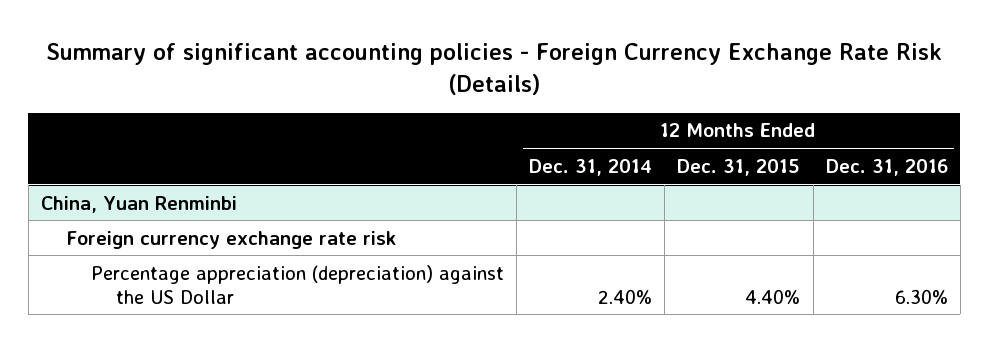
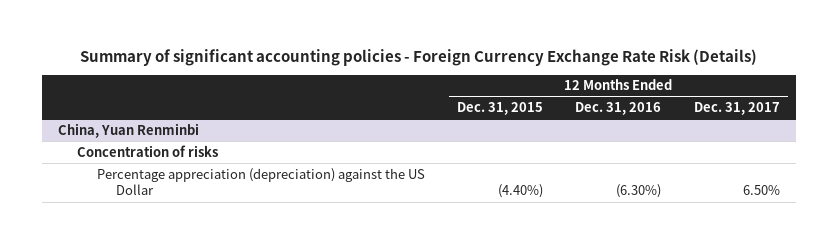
[529,158,653,176] Dec. 31, 2014 -> none
none -> [693,102,780,116] Dec. 31, 2017
[65,230,396,249] Foreign currency exchange rate risk -> [77,144,219,157] Concentration of risks
[745,288,801,304] 4.40% -> [497,184,543,199] (4.40%)
[894,288,948,304] 6.30% -> [616,184,662,199] (6.30%)

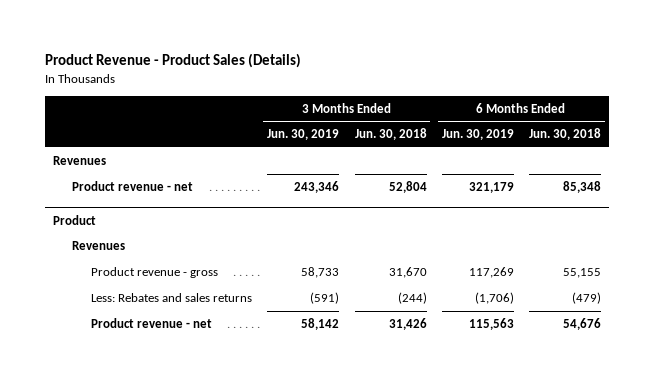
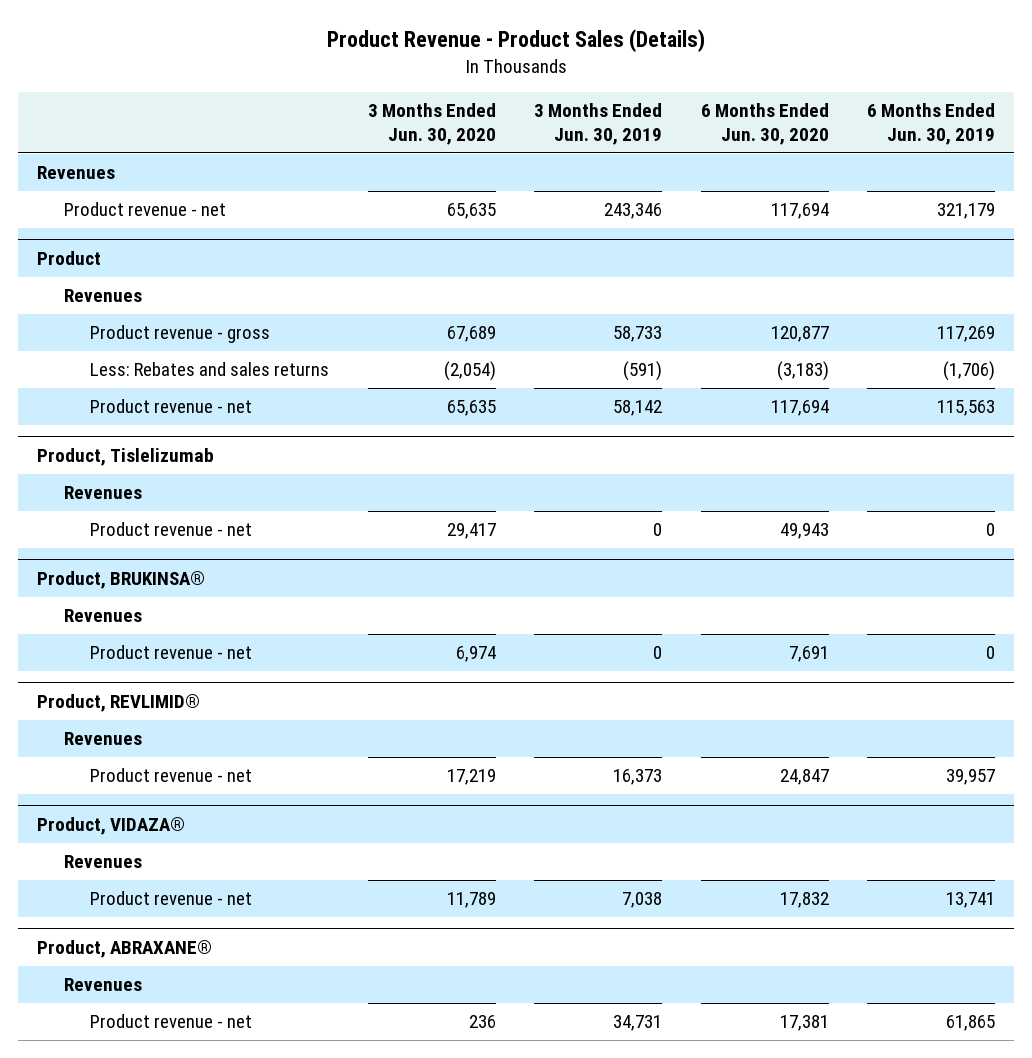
[354,128,427,141] Jun. 30, 2018 -> none
[529,128,602,141] Jun. 30, 2018 -> none
none -> [367,103,496,146] 3 Months Ended Jun. 30, 2020
none -> [700,103,829,146] 6 Months Ended Jun. 30, 2020
none -> [36,448,214,467] Product, Tislelizumab
none -> [63,486,142,500] Revenues
none -> [90,522,253,537] Product revenue - net
none -> [36,571,205,590] Product, BRUKINSA®
none -> [63,609,142,623] Revenues
none -> [90,645,253,660] Product revenue - net
none -> [36,694,200,713] Product, REVLIMID®
none -> [63,732,142,746] Revenues
none -> [90,768,253,783] Product revenue - net
none -> [36,817,185,836] Product, VIDAZA®
none -> [63,855,142,869] Revenues
none -> [90,891,253,906] Product revenue - net
none -> [36,940,212,959] Product, ABRAXANE®
none -> [63,978,142,992] Revenues
none -> [90,1014,253,1029] Product revenue - net

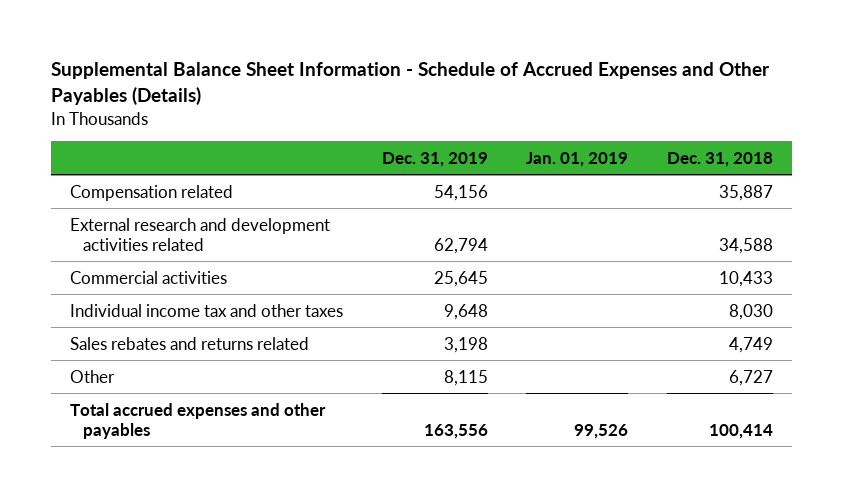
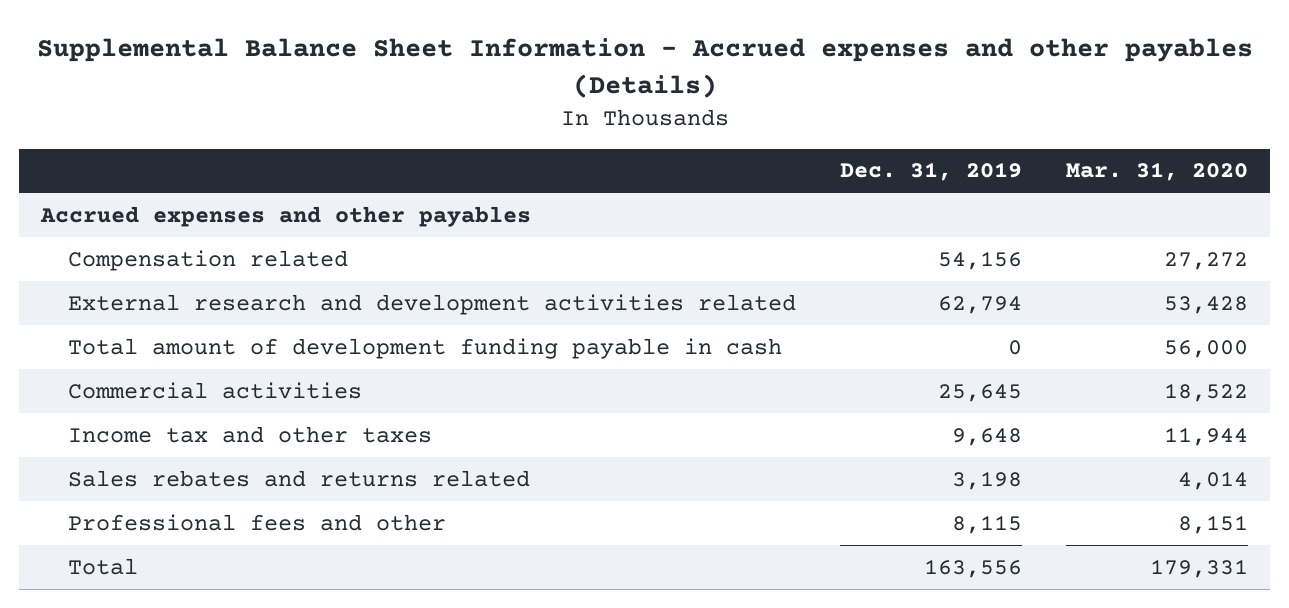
[50,62,770,106] Supplemental Balance Sheet Information - Schedule of Accrued Expenses and Other Payables (Details) -> [36,38,1253,98] Supplemental Balance Sheet Information - Accrued expenses and other payables (Details)
[526,151,629,167] Jan. 01, 2019 -> none
[666,151,773,167] Dec. 31, 2018 -> none
none -> [1066,162,1249,182] Mar. 31, 2020
none -> [40,205,532,227] Accrued expenses and other payables
none -> [68,337,783,359] Total amount of development funding payable in cash
[69,303,343,317] Individual income tax and other taxes -> [68,425,433,443] Income tax and other taxes
[69,369,115,383] Other -> [68,513,447,531] Professional fees and other
[69,402,326,439] Total accrued expenses and other payables -> [68,557,139,575] Total

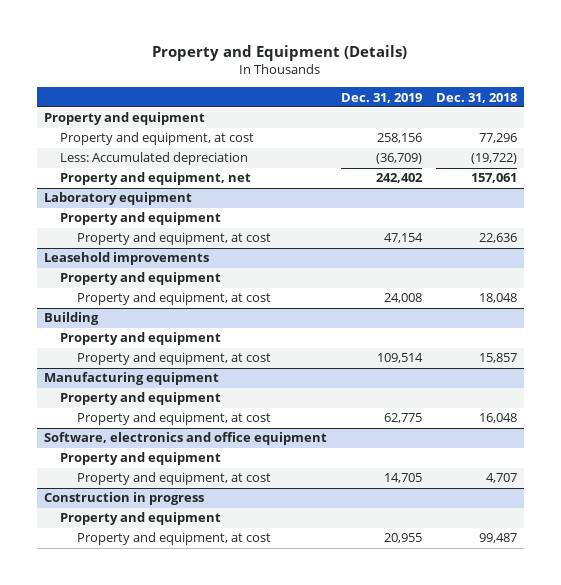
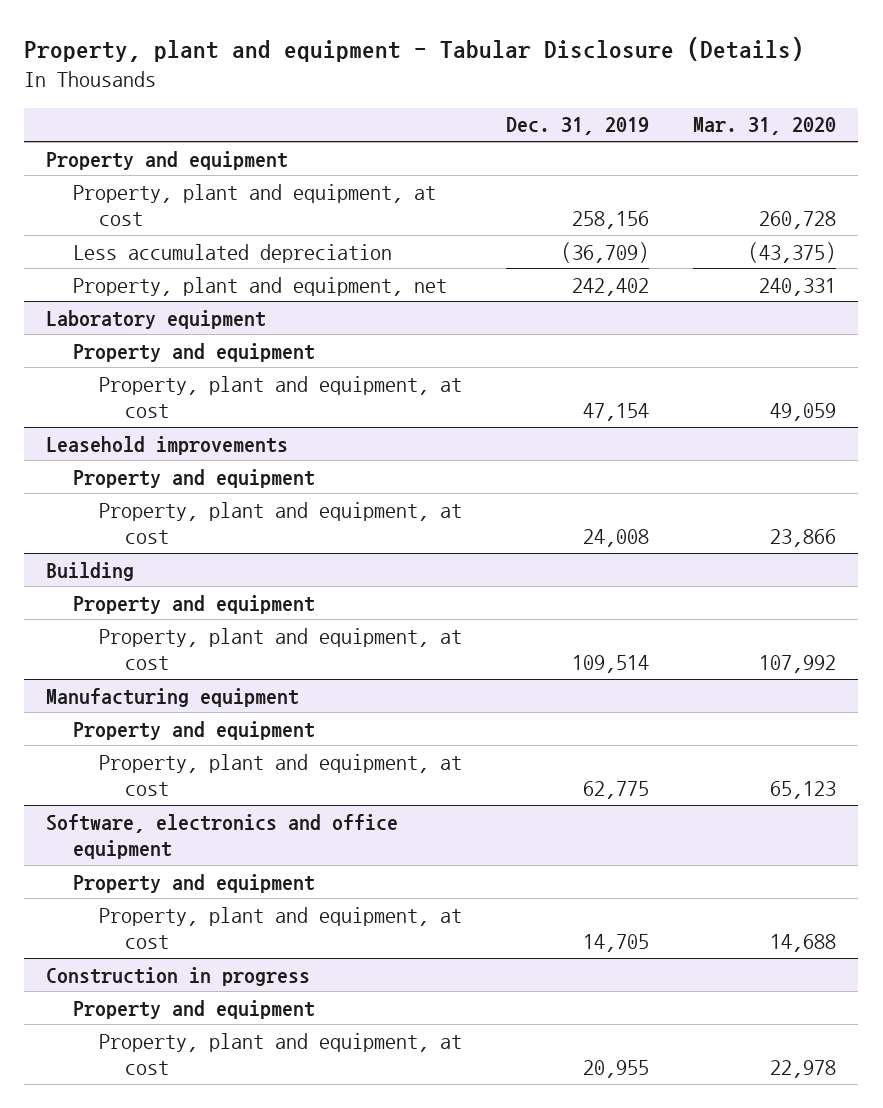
[152,44,408,61] Property and Equipment (Details) -> [24,37,805,63] Property, plant and equipment - Tabular Disclosure (Details)
[435,92,517,103] Dec. 31, 2018 -> none
none -> [693,117,837,136] Mar. 31, 2020
[60,132,255,146] Property and equipment, at cost -> [72,183,436,226] Property, plant and equipment, at cost
[60,152,249,166] Less: Accumulated depreciation -> [72,243,392,263] Less accumulated depreciation
[60,172,252,186] Property and equipment, net -> [72,276,447,296] Property, plant and equipment, net
[76,232,271,246] Property and equipment, at cost -> [99,375,463,418] Property, plant and equipment, at cost
[76,292,271,306] Property and equipment, at cost -> [99,501,463,544] Property, plant and equipment, at cost
[76,352,271,366] Property and equipment, at cost -> [99,627,463,670] Property, plant and equipment, at cost
[76,412,271,426] Property and equipment, at cost -> [99,753,463,796] Property, plant and equipment, at cost
[76,472,271,486] Property and equipment, at cost -> [99,906,463,949] Property, plant and equipment, at cost
[76,532,271,546] Property and equipment, at cost -> [99,1032,463,1075] Property, plant and equipment, at cost

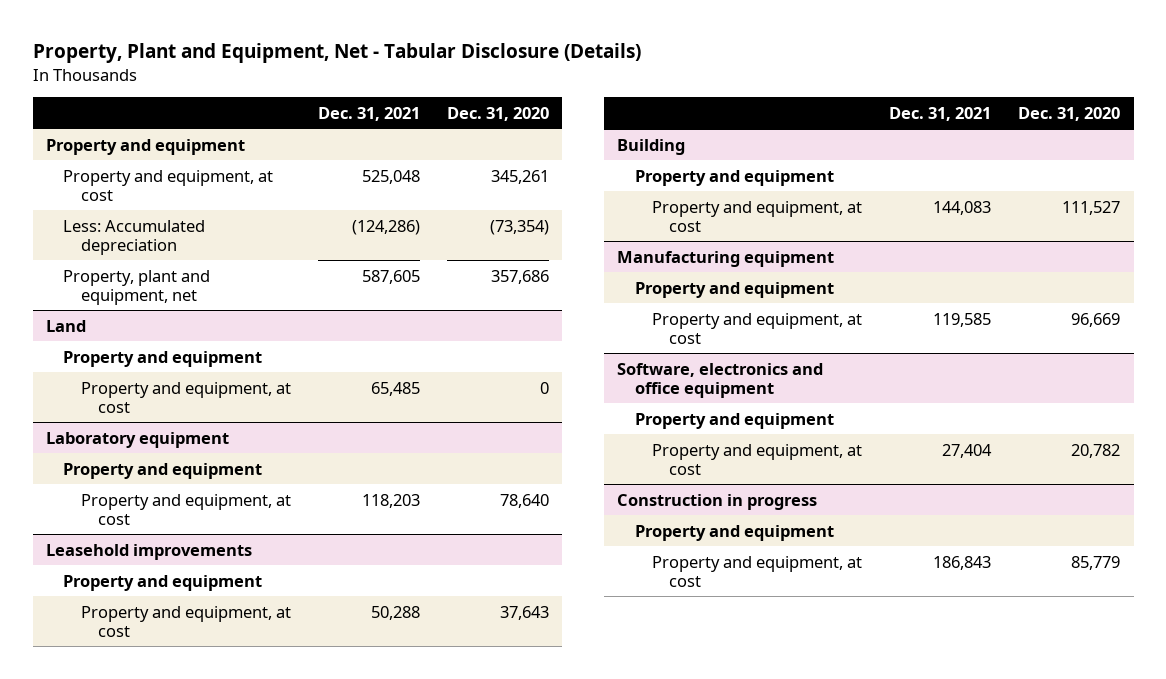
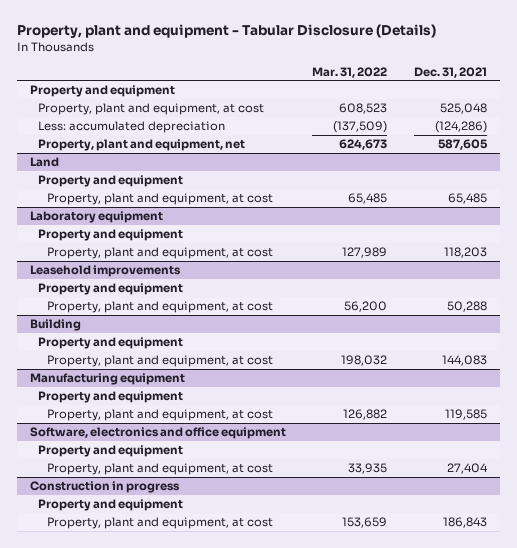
[32,43,641,64] Property, Plant and Equipment, Net - Tabular Disclosure (Details) -> [16,23,436,38] Property, plant and equipment - Tabular Disclosure (Details)
[446,106,549,121] Dec. 31, 2020 -> none
none -> [312,66,388,78] Mar. 31, 2022
[63,169,274,201] Property and equipment, at cost -> [38,103,265,116] Property, plant and equipment, at cost
[63,219,206,255] Less: Accumulated depreciation -> [38,121,226,134] Less: accumulated depreciation
[80,381,291,413] Property and equipment, at cost -> [46,193,273,206] Property, plant and equipment, at cost
[80,493,291,525] Property and equipment, at cost -> [46,247,273,260] Property, plant and equipment, at cost
[80,605,291,637] Property and equipment, at cost -> [46,301,273,314] Property, plant and equipment, at cost
[651,200,862,232] Property and equipment, at cost -> [46,355,273,368] Property, plant and equipment, at cost
[651,312,862,344] Property and equipment, at cost -> [46,409,273,422] Property, plant and equipment, at cost
[651,443,862,475] Property and equipment, at cost -> [46,463,273,476] Property, plant and equipment, at cost
[651,555,862,587] Property and equipment, at cost -> [46,517,273,530] Property, plant and equipment, at cost

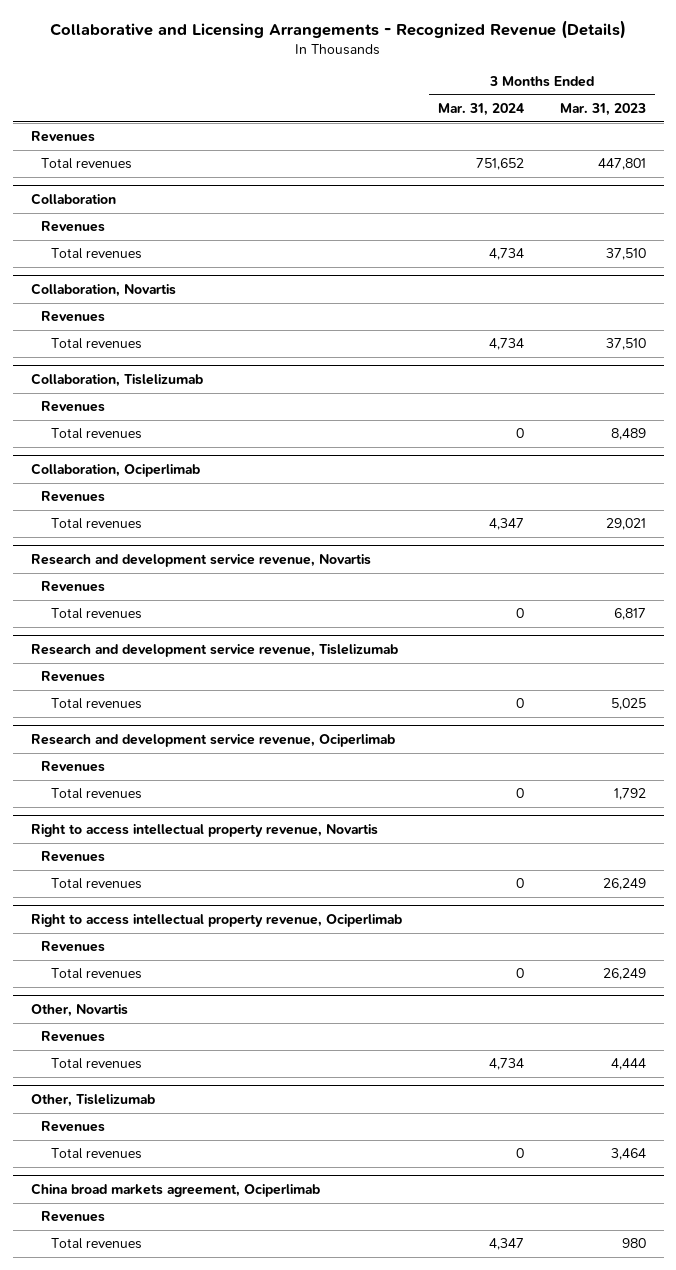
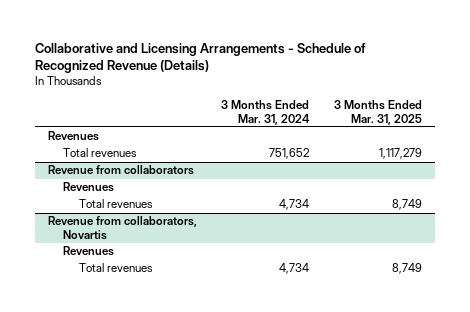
[50,19,627,39] Collaborative and Licensing Arrangements - Recognized Revenue (Details) -> [35,42,367,74] Collaborative and Licensing Arrangements - Schedule of Recognized Revenue (Details)
[559,103,646,117] Mar. 31, 2023 -> none
none -> [334,99,423,125] 3 Months Ended Mar. 31, 2025
[41,221,106,233] Revenues -> none
[51,248,143,260] Total revenues -> none
[30,283,176,298] Collaboration, Novartis -> none
[30,193,116,206] Collaboration -> [47,165,194,176] Revenue from collaborators
[30,373,203,388] Collaboration, Tislelizumab -> none
[41,401,106,413] Revenues -> none
[51,428,143,440] Total revenues -> none
[30,463,200,478] Collaboration, Ociperlimab -> none
[41,491,106,503] Revenues -> none
[51,518,143,530] Total revenues -> none
[30,554,371,568] Research and development service revenue, Novartis -> none
[41,581,106,593] Revenues -> none
[51,608,143,620] Total revenues -> none
[30,644,398,658] Research and development service revenue, Tislelizumab -> none
[41,671,106,683] Revenues -> none
[51,698,143,710] Total revenues -> none
[30,734,395,748] Research and development service revenue, Ociperlimab -> none
[41,761,106,773] Revenues -> none
[51,788,143,800] Total revenues -> none
[30,824,378,838] Right to access intellectual property revenue, Novartis -> none
[41,851,106,863] Revenues -> none
[51,878,143,890] Total revenues -> none
[30,914,402,928] Right to access intellectual property revenue, Ociperlimab -> none
[41,941,106,953] Revenues -> none
[51,968,143,980] Total revenues -> none
[30,1004,128,1018] Other, Novartis -> none
none -> [47,216,197,241] Revenue from collaborators, Novartis
[30,1094,155,1108] Other, Tislelizumab -> none
[41,1121,106,1133] Revenues -> none
[51,1148,143,1160] Total revenues -> none
[30,1183,320,1198] China broad markets agreement, Ociperlimab -> none
[41,1211,106,1223] Revenues -> none
[51,1238,143,1250] Total revenues -> none

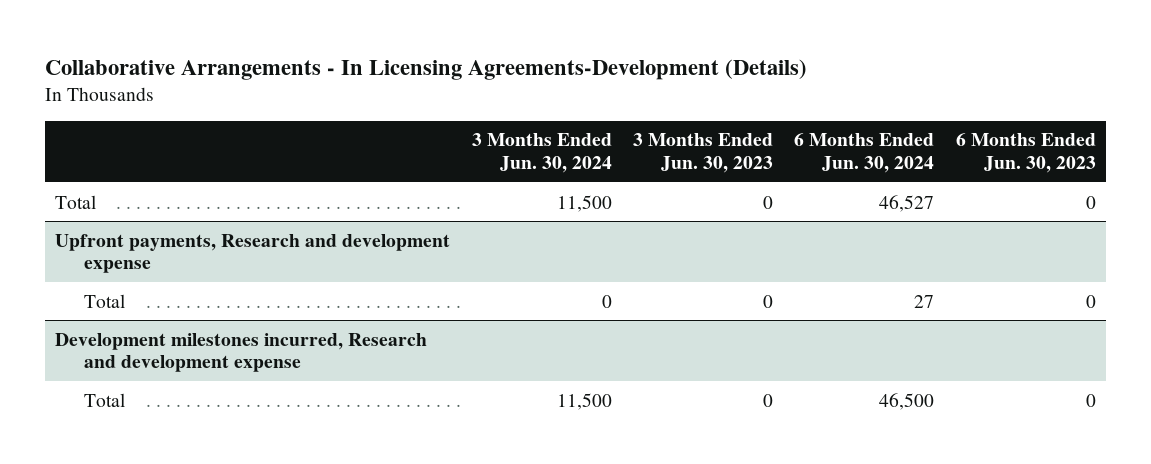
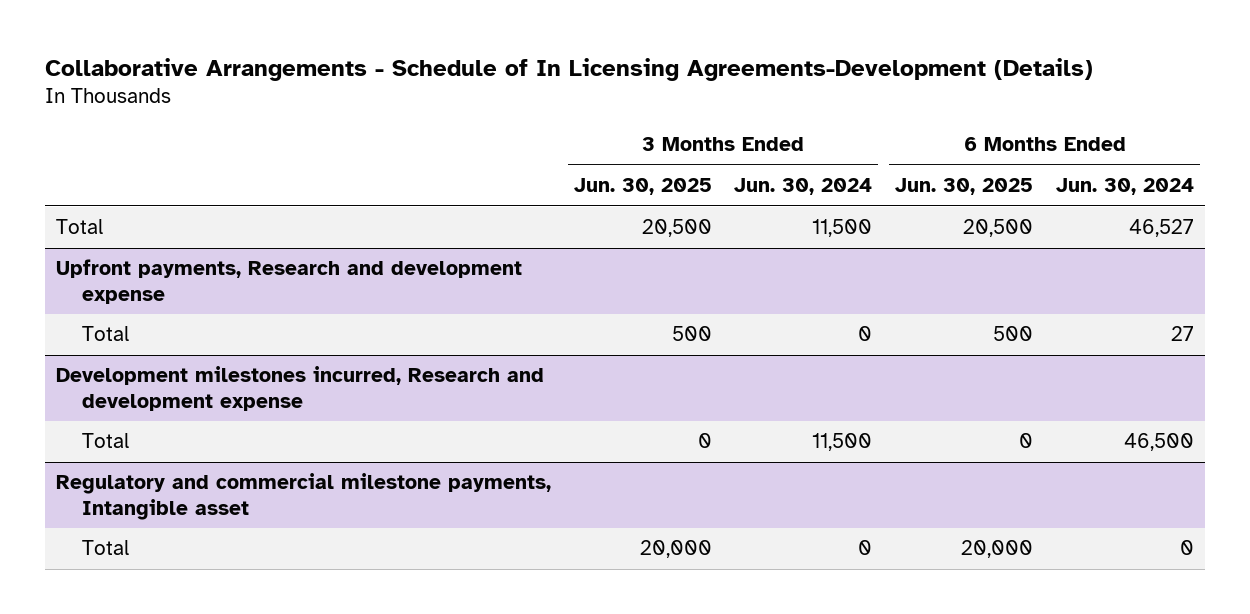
[44,58,807,80] Collaborative Arrangements - In Licensing Agreements-Development (Details) -> [44,58,1093,82] Collaborative Arrangements - Schedule of In Licensing Agreements-Development (Details)
[632,133,773,174] 3 Months Ended Jun. 30, 2023 -> none
[955,133,1096,174] 6 Months Ended Jun. 30, 2023 -> none
none -> [573,178,712,196] Jun. 30, 2025
none -> [895,178,1034,196] Jun. 30, 2025
none -> [55,473,551,520] Regulatory and commercial milestone payments, Intangible asset
none -> [81,540,129,556] Total

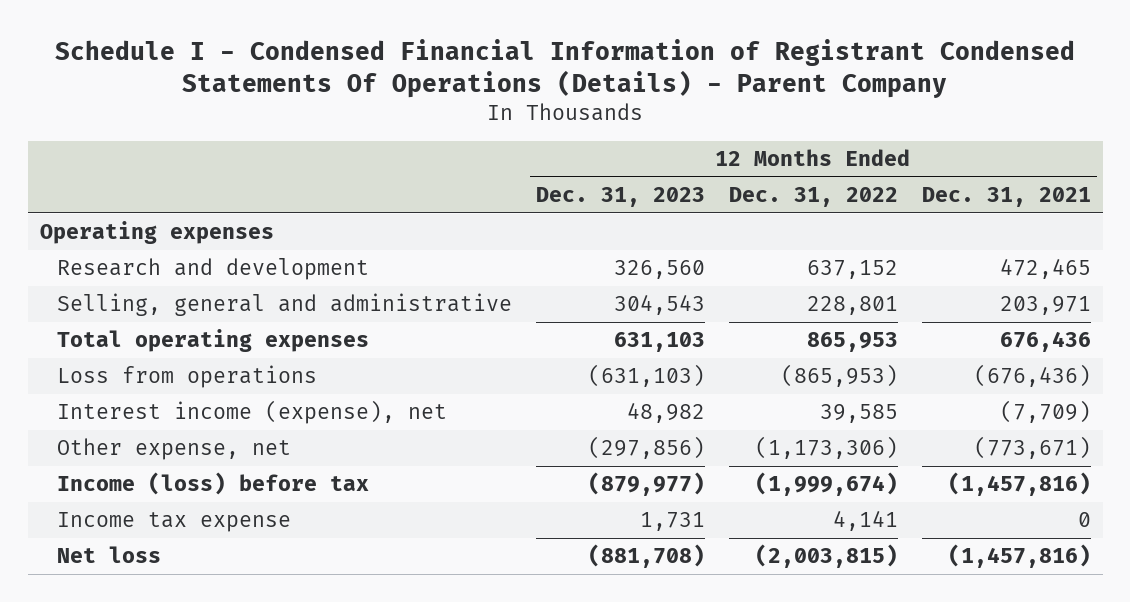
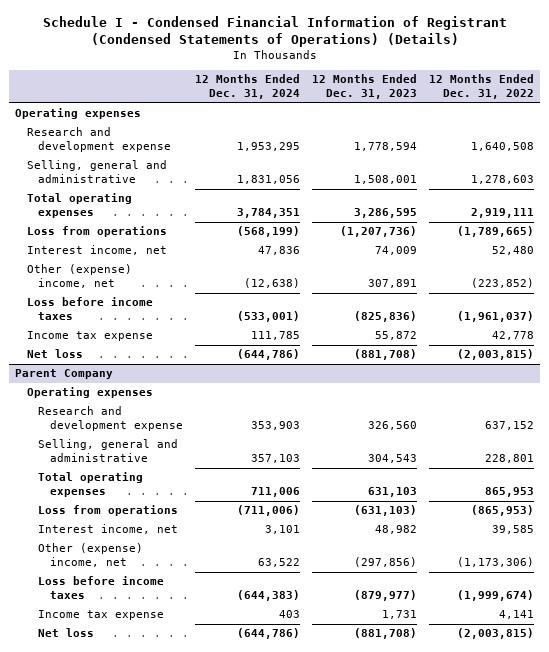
[55,38,1076,99] Schedule I - Condensed Financial Information of Registrant Condensed Statements Of Operations (Details) - Parent Company -> [42,15,507,47] Schedule I - Condensed Financial Information of Registrant (Condensed Statements of Operations) (Details)
[921,187,1091,208] Dec. 31, 2021 -> none
none -> [194,74,300,100] 12 Months Ended Dec. 31, 2024
[56,258,369,281] Research and development -> [26,127,172,153] Research and development expense
[613,260,705,280] 326,560 -> [353,142,417,152] 1,778,594
[806,260,898,280] 637,152 -> [470,142,534,152] 1,640,508
none -> [26,160,167,184] Selling, general and administrative
none -> [26,193,132,219] Total operating expenses
none -> [26,226,167,238] Loss from operations
none -> [26,245,167,256] Interest income, net
none -> [26,264,132,289] Other (expense) income, net
none -> [26,297,153,321] Loss before income taxes
none -> [26,331,153,342] Income tax expense
none -> [26,349,83,359] Net loss
none -> [15,369,114,380] Parent Company
none -> [26,387,153,399] Operating expenses
none -> [38,406,183,432] Research and development expense
[56,400,447,425] Interest income (expense), net -> [38,524,179,535] Interest income, net
[56,438,291,461] Other expense, net -> [38,543,144,568] Other (expense) income, net
[56,472,369,496] Income (loss) before tax -> [38,576,165,600] Loss before income taxes

